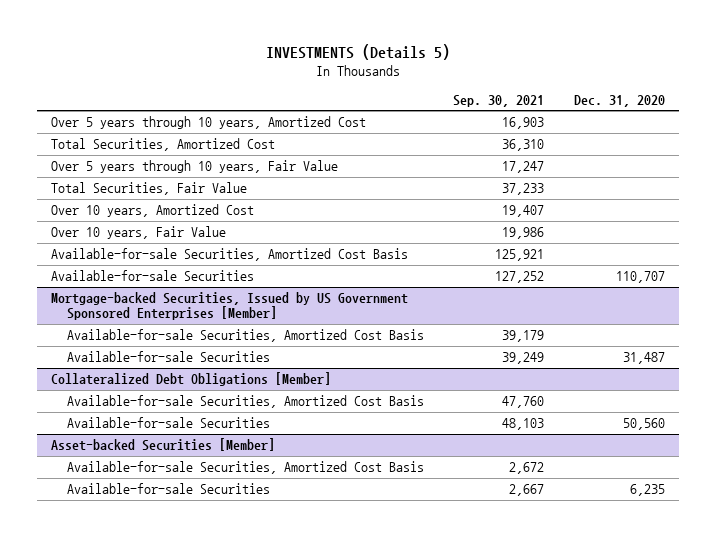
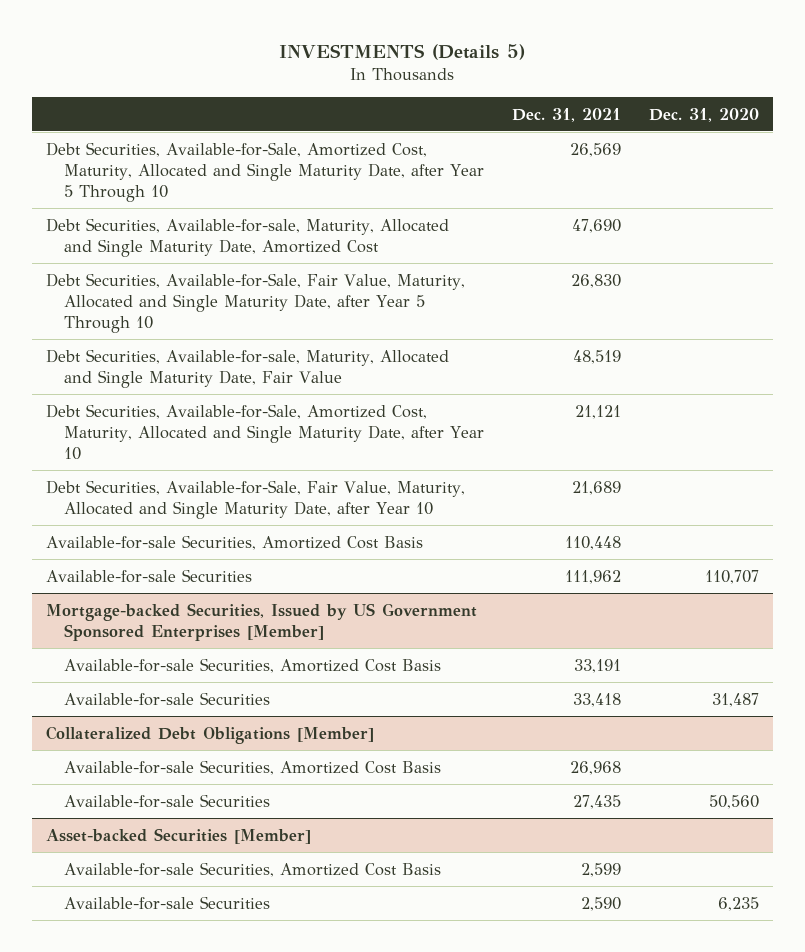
[453,94,545,107] Sep. 30, 2021 -> none
none -> [512,107,622,122] Dec. 31, 2021
[51,116,367,130] Over 5 years through 10 years, Amortized Cost -> [45,141,485,202] Debt Securities, Available-for-Sale, Amortized Cost, Maturity, Allocated and Single Maturity Date, after Year 5 Through 10
[51,138,276,152] Total Securities, Amortized Cost -> [45,217,449,257] Debt Securities, Available-for-sale, Maturity, Allocated and Single Maturity Date, Amortized Cost
[51,160,339,174] Over 5 years through 10 years, Fair Value -> [45,272,465,333] Debt Securities, Available-for-Sale, Fair Value, Maturity, Allocated and Single Maturity Date, after Year 5 Through 10
[51,182,248,196] Total Securities, Fair Value -> [45,348,449,388] Debt Securities, Available-for-sale, Maturity, Allocated and Single Maturity Date, Fair Value
[51,204,255,218] Over 10 years, Amortized Cost -> [45,403,485,460] Debt Securities, Available-for-Sale, Amortized Cost, Maturity, Allocated and Single Maturity Date, after Year 10
[51,226,227,240] Over 10 years, Fair Value -> [45,479,465,519] Debt Securities, Available-for-Sale, Fair Value, Maturity, Allocated and Single Maturity Date, after Year 10

